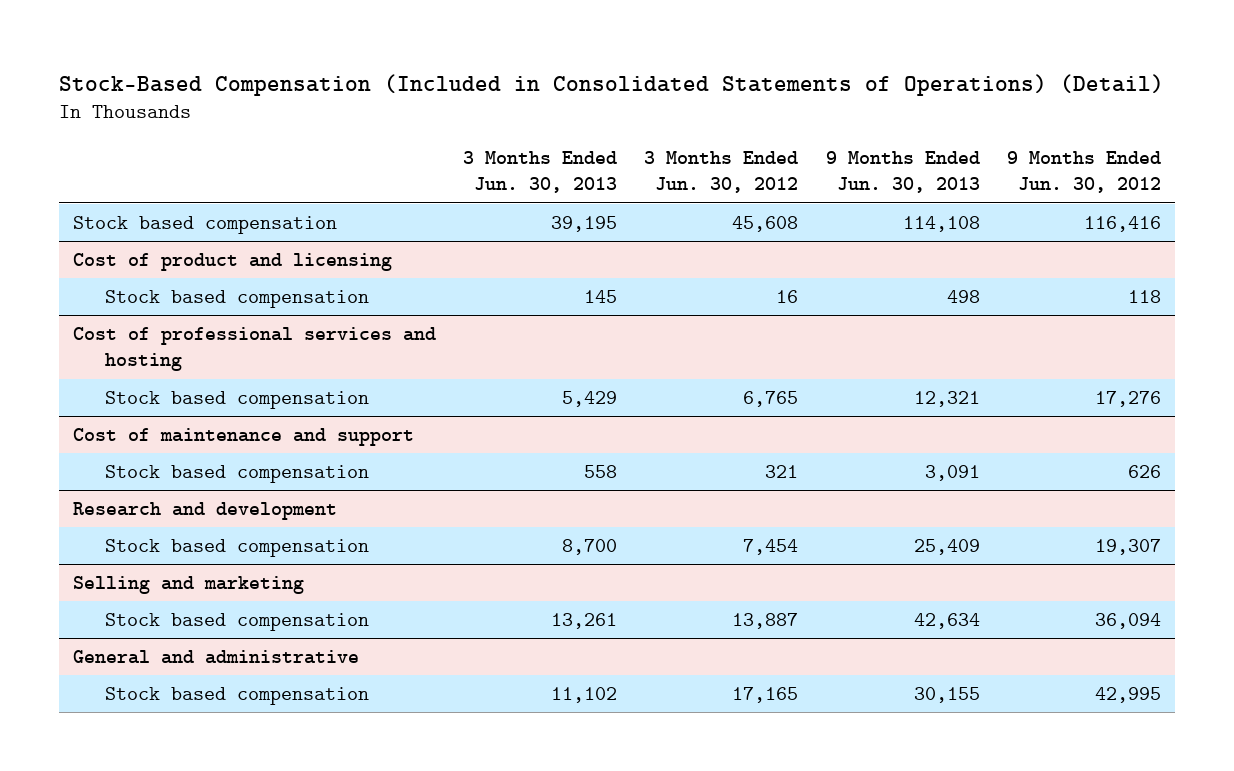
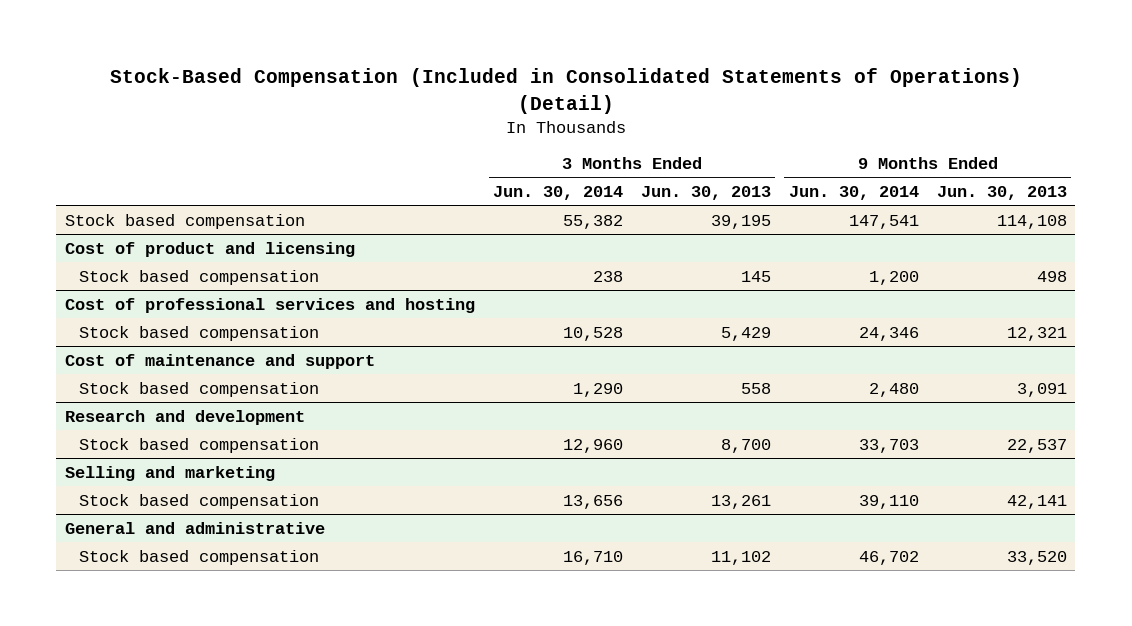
[644,150,799,194] 3 Months Ended Jun. 30, 2012 -> none
[1007,150,1162,194] 9 Months Ended Jun. 30, 2012 -> none
none -> [493,186,624,201] Jun. 30, 2014
none -> [788,186,919,201] Jun. 30, 2014
[913,538,980,555] 25,409 -> [1006,438,1067,453] 22,537
[913,612,980,629] 42,634 -> [1006,494,1067,509] 42,141
[913,686,980,703] 30,155 -> [1006,550,1067,565] 33,520

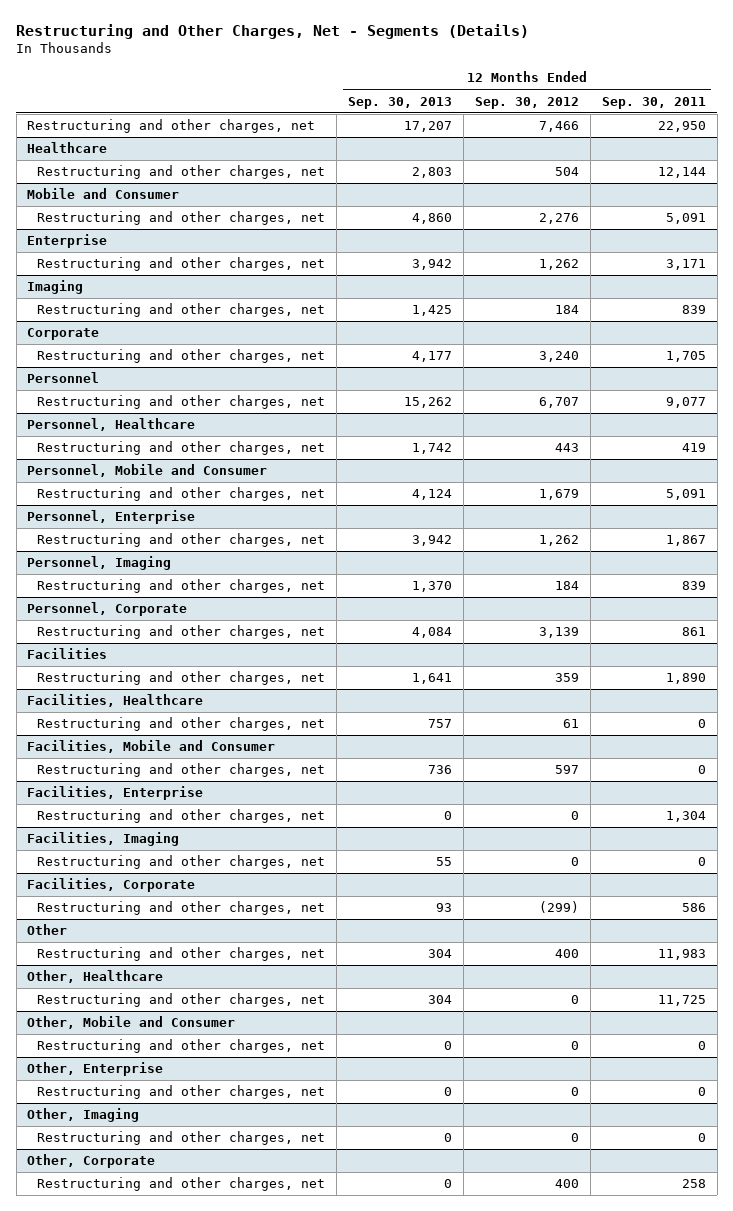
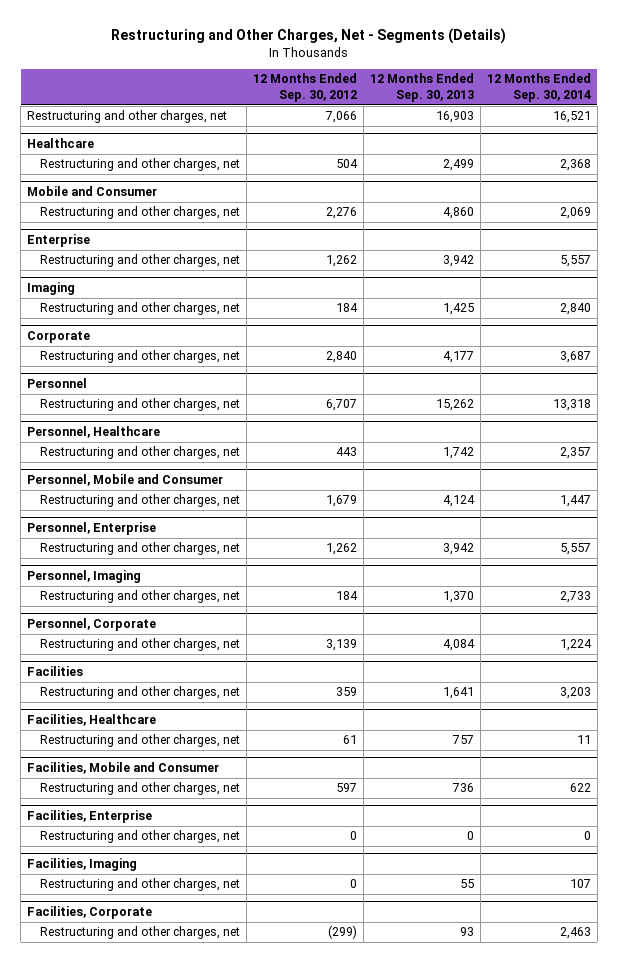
[601,96,706,109] Sep. 30, 2011 -> none
none -> [486,73,591,103] 12 Months Ended Sep. 30, 2014
[404,121,453,133] 17,207 -> [435,111,474,124] 16,903
[538,121,579,133] 7,466 -> [324,111,357,124] 7,066
[412,167,453,179] 2,803 -> [442,159,474,172] 2,499
[538,351,579,363] 3,240 -> [325,351,357,364] 2,840
[27,924,68,936] Other -> none
[37,947,326,962] Restructuring and other charges, net -> none
[27,970,164,984] Other, Healthcare -> none
[37,993,326,1008] Restructuring and other charges, net -> none
[27,1016,236,1030] Other, Mobile and Consumer -> none
[37,1039,326,1054] Restructuring and other charges, net -> none
[27,1062,164,1077] Other, Enterprise -> none
[37,1085,326,1100] Restructuring and other charges, net -> none
[27,1108,140,1123] Other, Imaging -> none
[37,1131,326,1146] Restructuring and other charges, net -> none
[27,1154,156,1169] Other, Corporate -> none
[37,1177,326,1192] Restructuring and other charges, net -> none

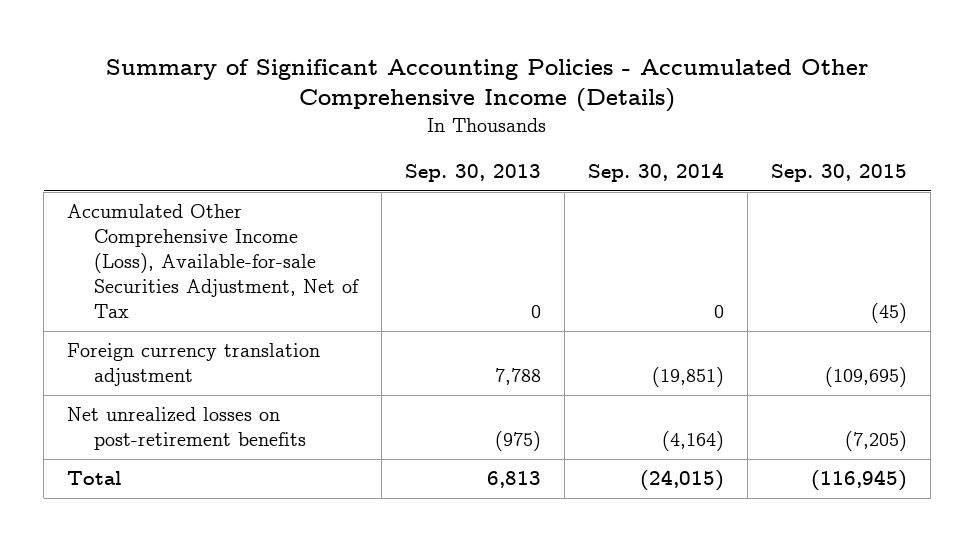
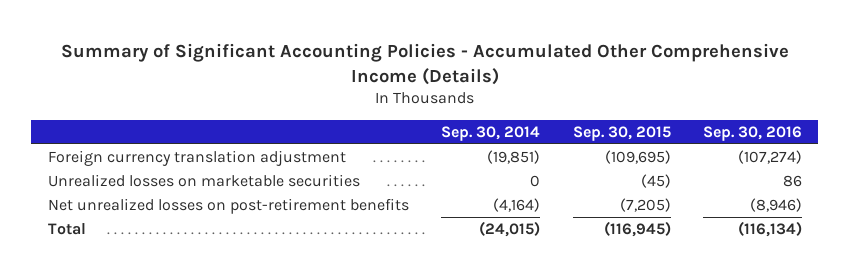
[404,163,541,182] Sep. 30, 2013 -> none
none -> [702,125,802,141] Sep. 30, 2016
[67,204,359,318] Accumulated Other Comprehensive Income (Loss), Available-for-sale Securities Adjustment, Net of Tax -> none
none -> [47,174,360,188] Unrealized losses on marketable securities

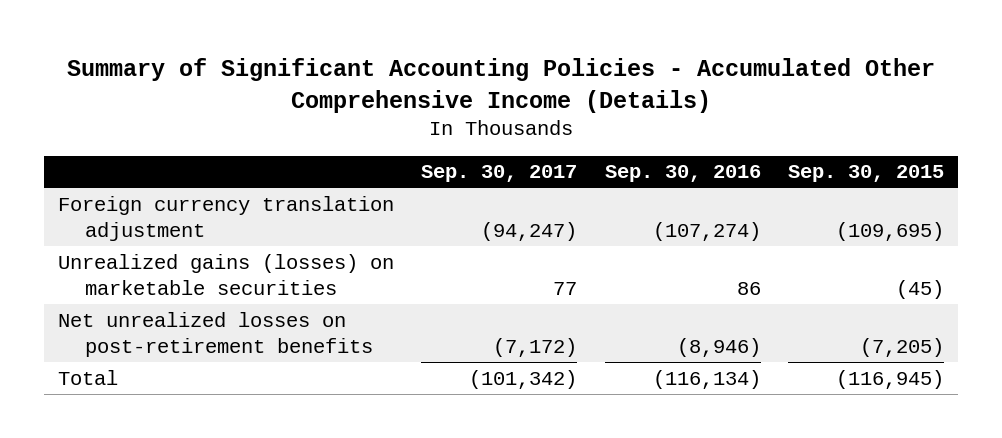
[441,125,541,141] Sep. 30, 2014 -> none
none -> [421,165,578,183] Sep. 30, 2017
[47,174,360,188] Unrealized losses on marketable securities -> [57,253,394,295] Unrealized gains (losses) on marketable securities

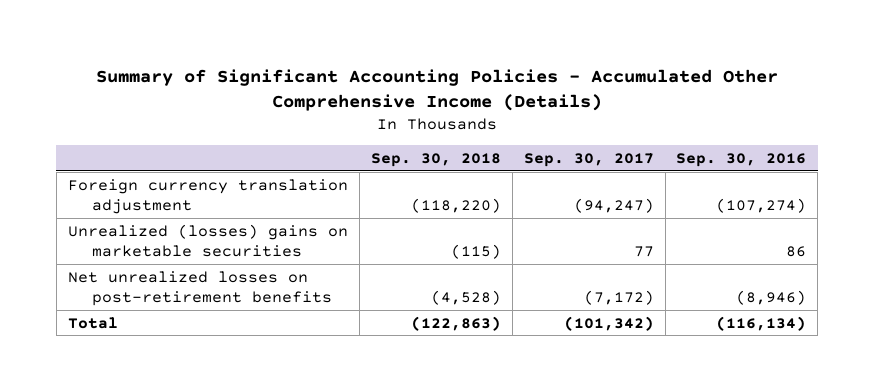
[788,165,945,183] Sep. 30, 2015 -> none
none -> [370,152,501,167] Sep. 30, 2018
[57,253,394,295] Unrealized gains (losses) on marketable securities -> [67,223,348,257] Unrealized (losses) gains on marketable securities

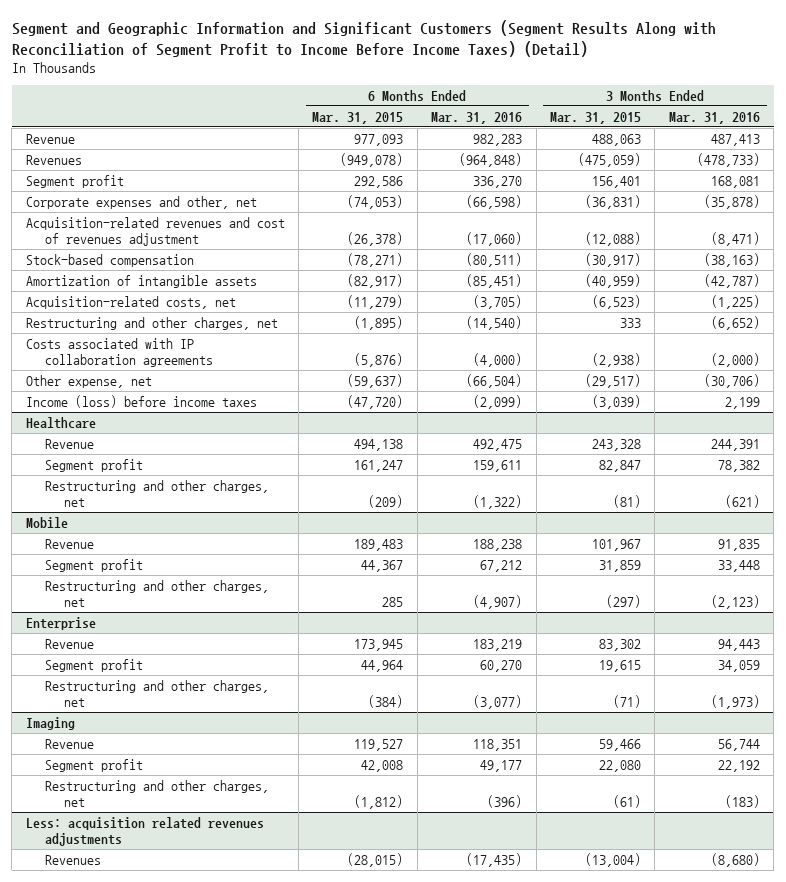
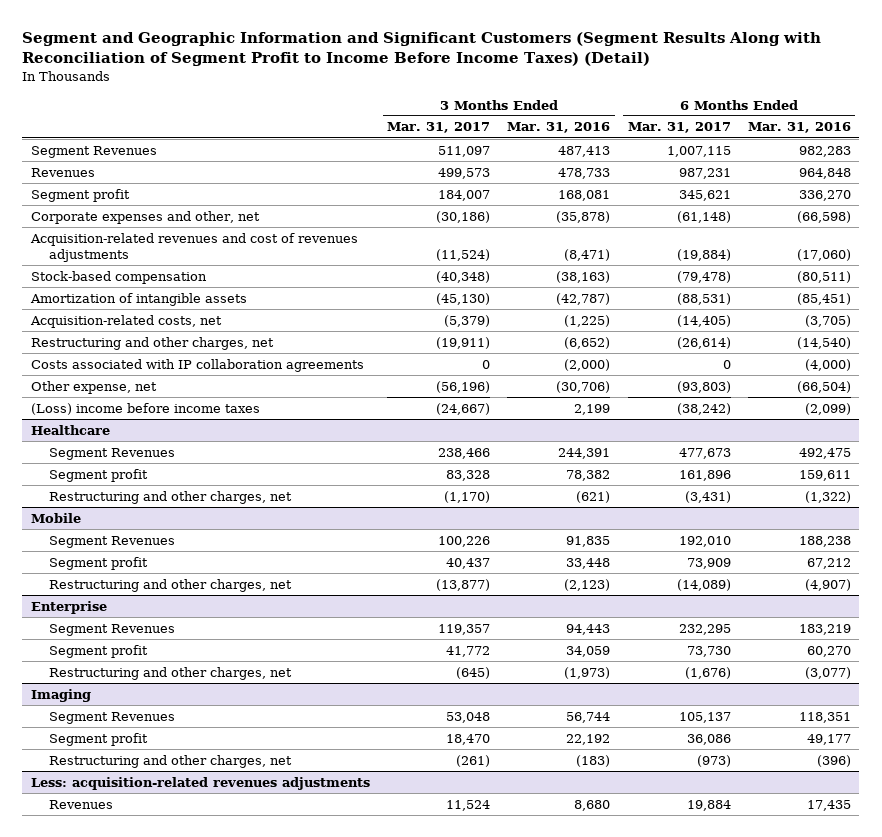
[312,111,404,124] Mar. 31, 2015 -> none
[550,111,642,124] Mar. 31, 2015 -> none
none -> [387,122,491,134] Mar. 31, 2017
none -> [627,122,731,134] Mar. 31, 2017
[25,133,75,144] Revenue -> [30,145,157,158] Segment Revenues
[459,152,523,167] (964,848) -> [798,167,851,179] 964,848
[696,152,760,167] (478,733) -> [558,167,611,179] 478,733
[25,216,285,247] Acquisition-related revenues and cost of revenues adjustment -> [29,232,358,262] Acquisition-related revenues and cost of revenues adjustments
[25,394,257,408] Income (loss) before income taxes -> [30,402,260,415] (Loss) income before income taxes
[44,438,94,449] Revenue -> [48,447,175,460] Segment Revenues
[44,538,94,549] Revenue -> [48,535,175,548] Segment Revenues
[44,638,94,649] Revenue -> [48,623,175,636] Segment Revenues
[44,738,94,749] Revenue -> [48,711,175,724] Segment Revenues
[25,816,264,847] Less: acquisition related revenues adjustments -> [30,776,370,790] Less: acquisition-related revenues adjustments
[466,852,523,867] (17,435) -> [806,799,851,811] 17,435
[710,852,760,867] (8,680) -> [574,799,611,811] 8,680

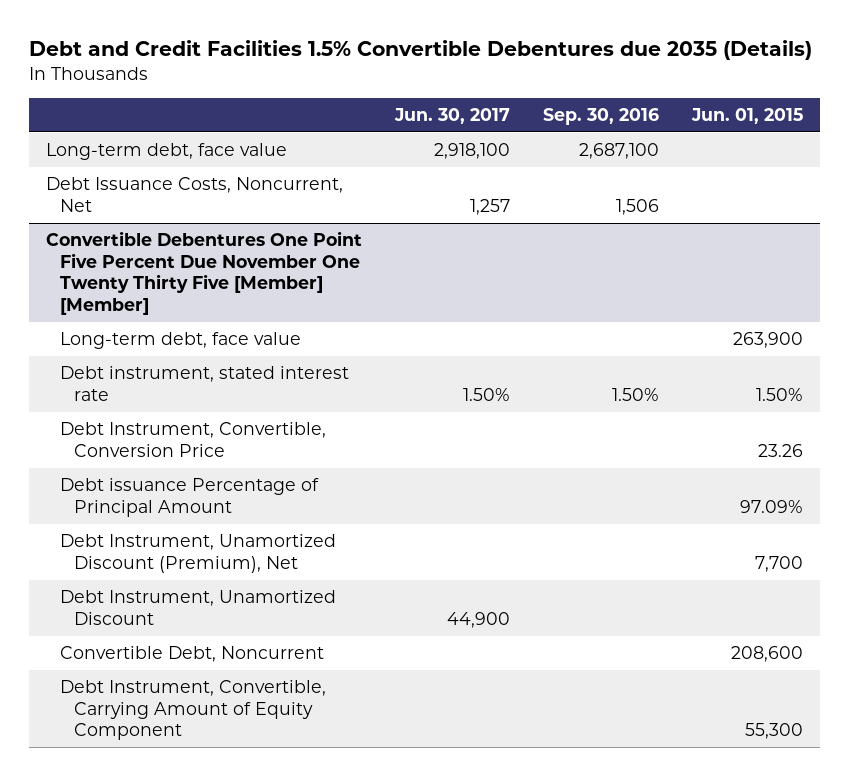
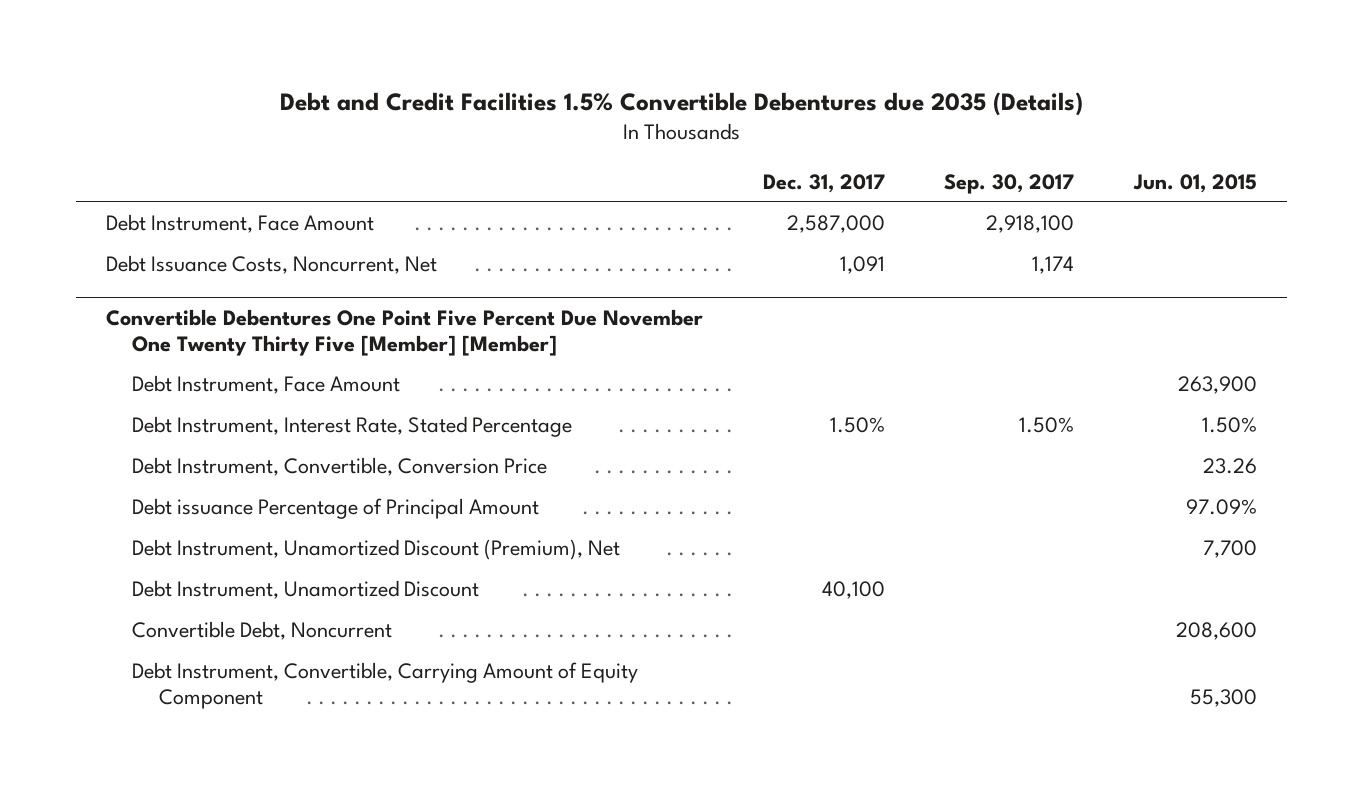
[393,107,510,124] Jun. 30, 2017 -> none
[543,107,660,125] Sep. 30, 2016 -> none
none -> [762,173,885,193] Dec. 31, 2017
none -> [944,173,1075,194] Sep. 30, 2017
[45,143,287,161] Long-term debt, face value -> [105,214,374,234] Debt Instrument, Face Amount
[59,332,301,350] Long-term debt, face value -> [132,375,401,395] Debt Instrument, Face Amount
[59,366,349,401] Debt instrument, stated interest rate -> [132,416,573,438] Debt Instrument, Interest Rate, Stated Percentage

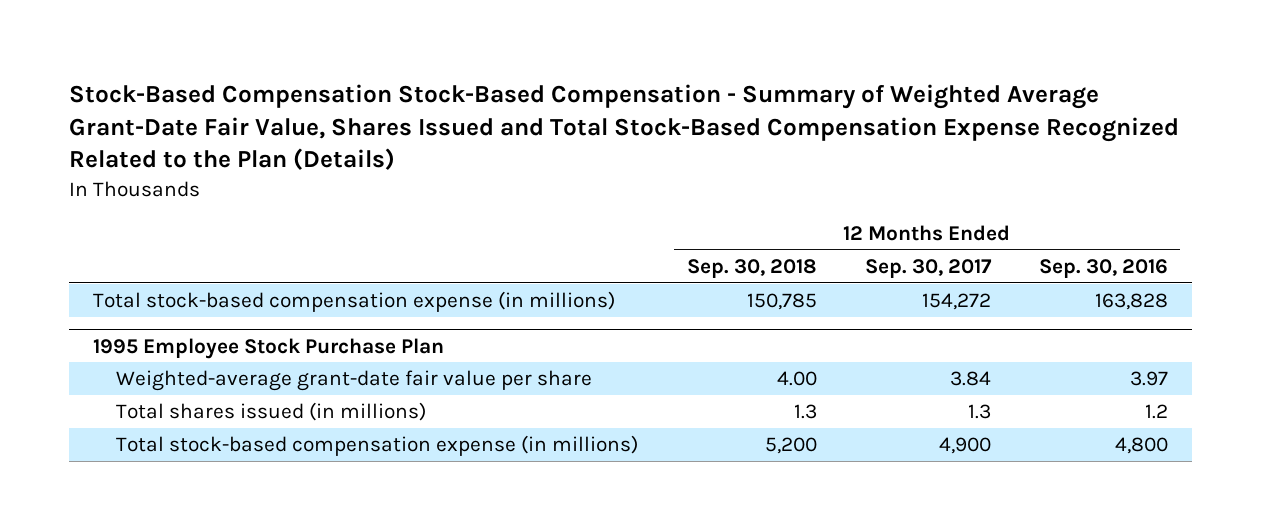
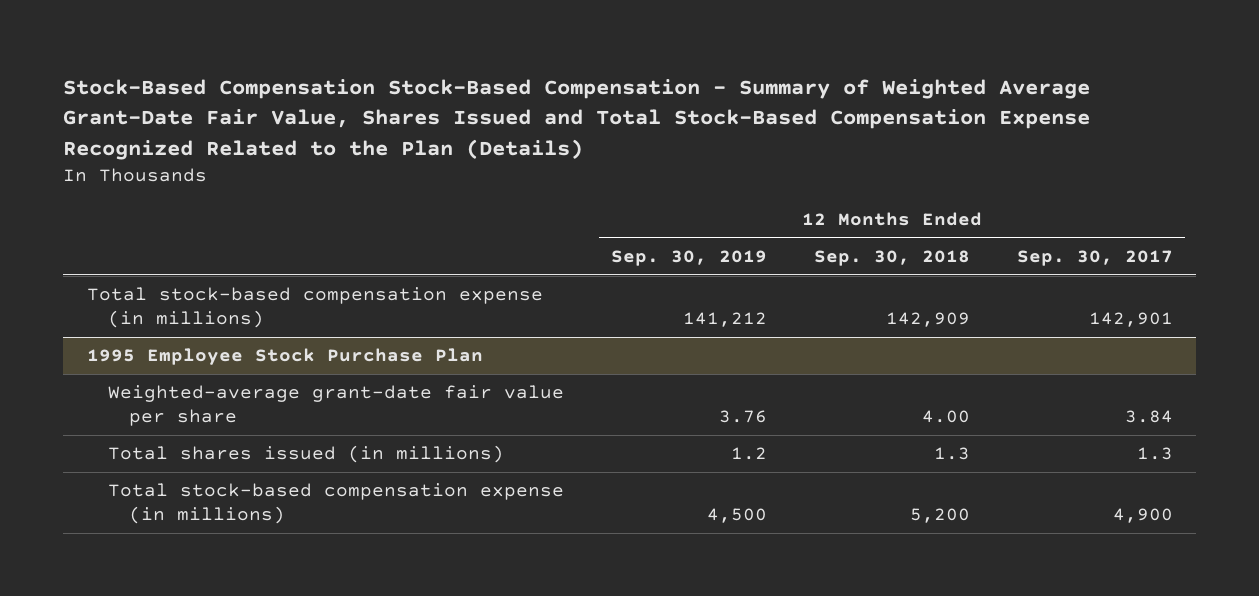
[1039,258,1169,278] Sep. 30, 2016 -> none
none -> [610,250,767,267] Sep. 30, 2019
[746,293,817,311] 150,785 -> [885,312,970,328] 142,909
[921,293,991,311] 154,272 -> [1088,312,1173,328] 142,901

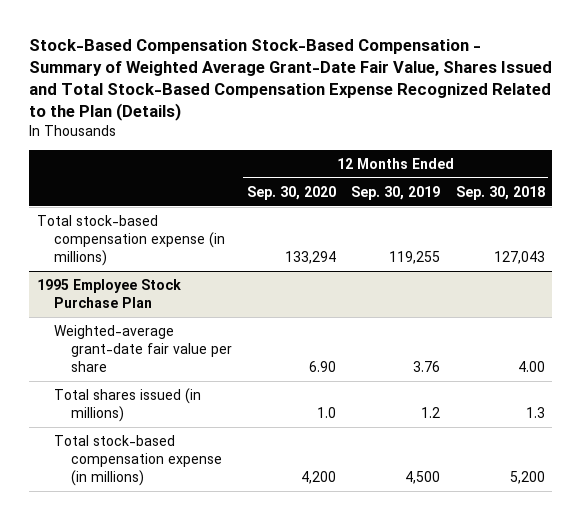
[1016,250,1173,267] Sep. 30, 2017 -> none
none -> [247,185,337,200] Sep. 30, 2020
[682,312,767,328] 141,212 -> [389,250,441,264] 119,255
[885,312,970,328] 142,909 -> [493,250,545,264] 127,043

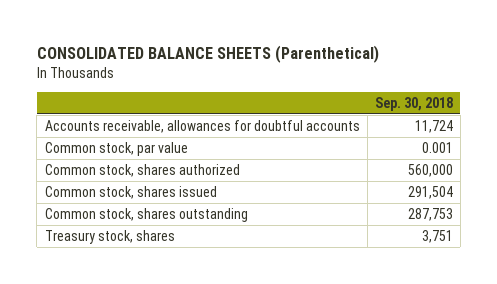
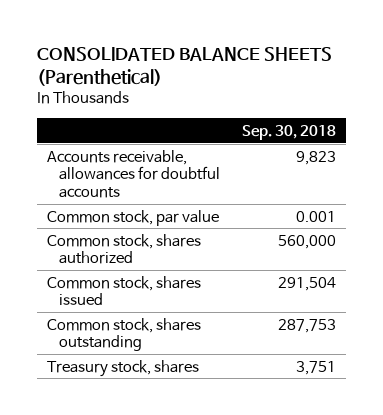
[414,120,453,134] 11,724 -> [295,150,336,165] 9,823

